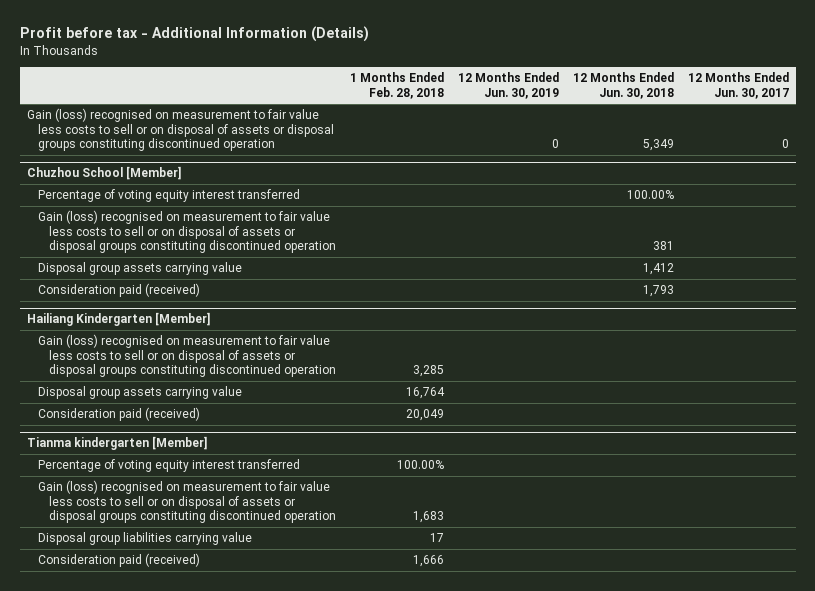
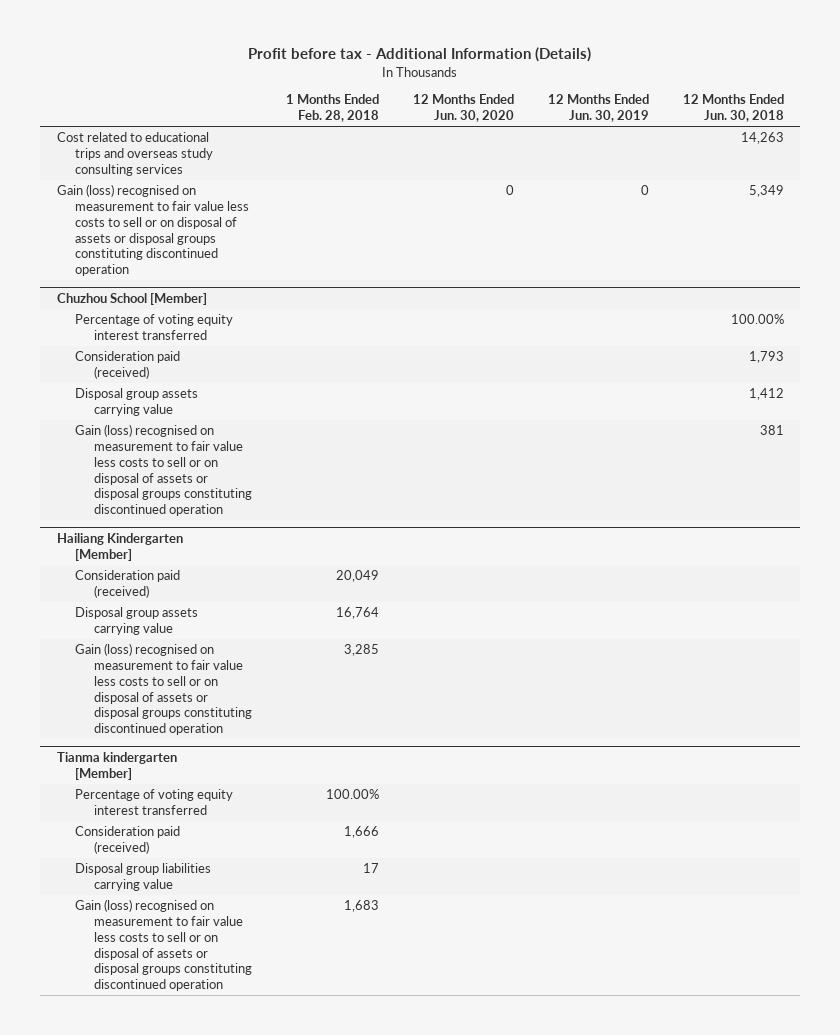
[687,72,789,99] 12 Months Ended Jun. 30, 2017 -> none
none -> [412,94,514,123] 12 Months Ended Jun. 30, 2020
none -> [56,132,214,176] Cost related to educational trips and overseas study consulting services
[37,262,242,276] Disposal group assets carrying value -> [75,388,199,416] Disposal group assets carrying value
[37,210,337,254] Gain (loss) recognised on measurement to fair value less costs to sell or on disposal of assets or disposal groups constituting discontinued operation -> [75,424,253,517] Gain (loss) recognised on measurement to fair value less costs to sell or on disposal of assets or disposal groups constituting discontinued operation
[37,386,242,400] Disposal group assets carrying value -> [75,607,199,635] Disposal group assets carrying value
[37,334,337,378] Gain (loss) recognised on measurement to fair value less costs to sell or on disposal of assets or disposal groups constituting discontinued operation -> [75,643,253,736] Gain (loss) recognised on measurement to fair value less costs to sell or on disposal of assets or disposal groups constituting discontinued operation
[37,532,252,546] Disposal group liabilities carrying value -> [75,863,212,891] Disposal group liabilities carrying value
[37,480,337,524] Gain (loss) recognised on measurement to fair value less costs to sell or on disposal of assets or disposal groups constituting discontinued operation -> [75,899,253,992] Gain (loss) recognised on measurement to fair value less costs to sell or on disposal of assets or disposal groups constituting discontinued operation

